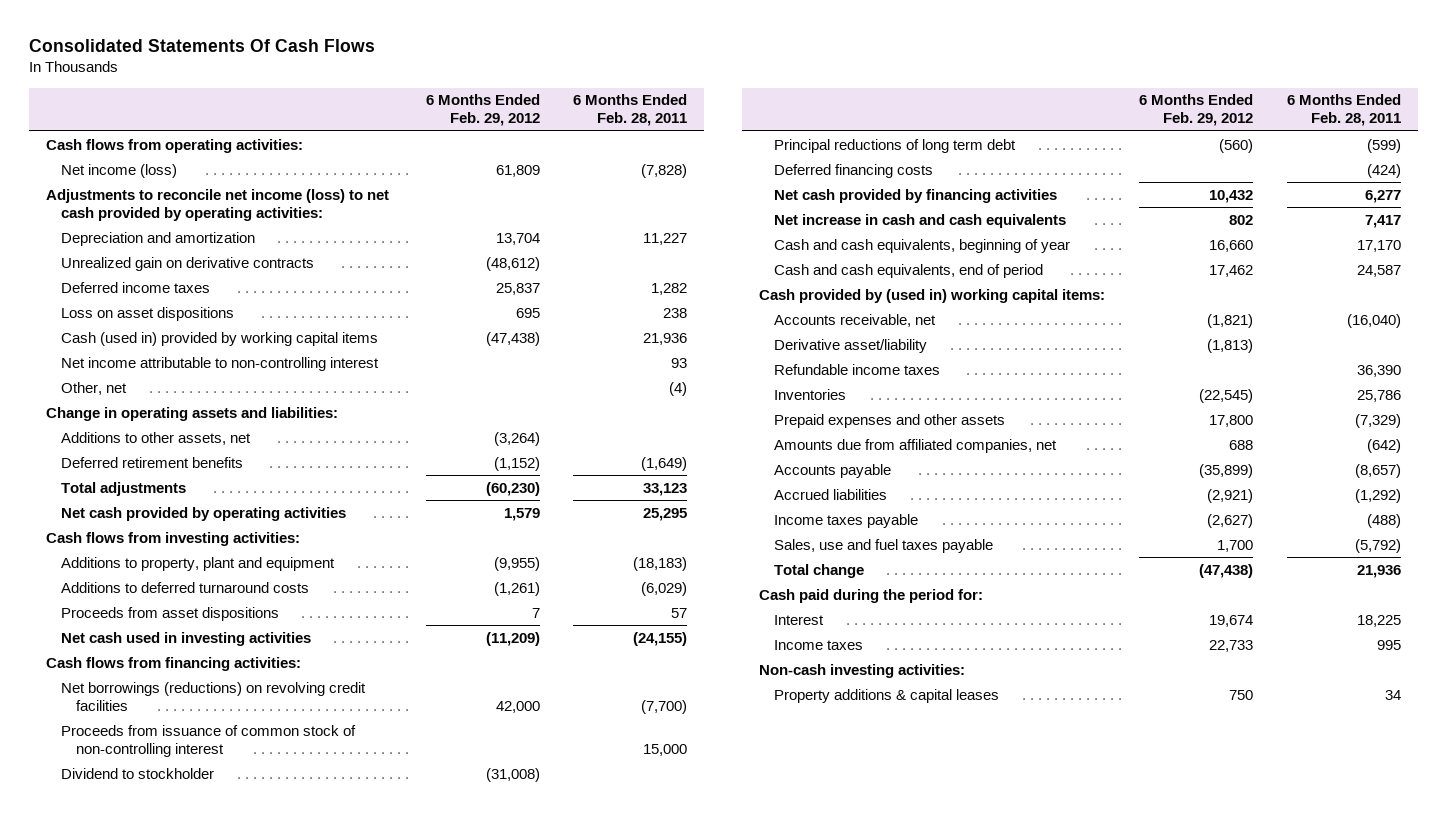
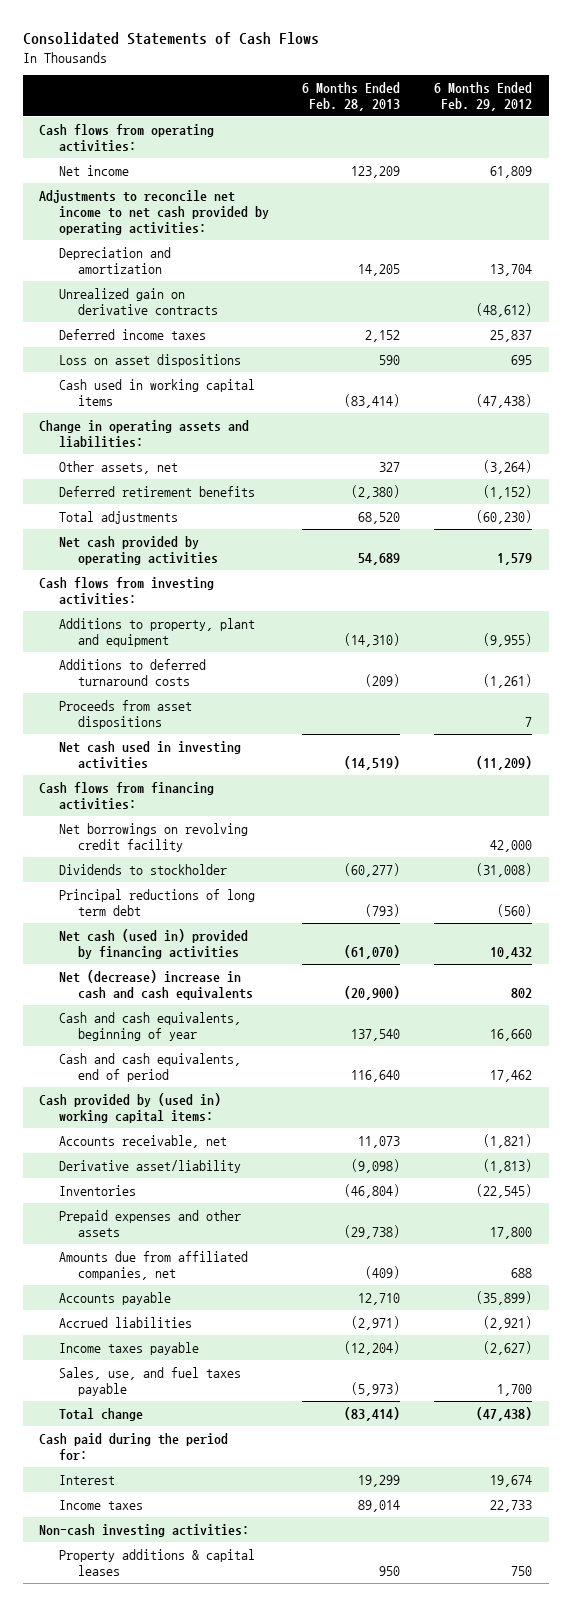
[28,39,375,53] Consolidated Statements Of Cash Flows -> [22,32,319,46] Consolidated Statements of Cash Flows
[573,94,688,127] 6 Months Ended Feb. 28, 2011 -> none
none -> [302,81,401,111] 6 Months Ended Feb. 28, 2013
[60,163,177,178] Net income (loss) -> [58,164,129,176] Net income
[45,188,389,221] Adjustments to reconcile net income (loss) to net cash provided by operating activities: -> [39,189,269,235] Adjustments to reconcile net income to net cash provided by operating activities:
[60,356,379,371] Net income attributable to non-controlling interest -> none
[60,381,127,395] Other, net -> none
[60,331,378,346] Cash (used in) provided by working capital items -> [58,378,255,406] Cash used in working capital items
[60,431,251,445] Additions to other assets, net -> [58,460,178,474] Other assets, net
[60,724,356,757] Proceeds from issuance of common stock of non-controlling interest -> none
[60,681,366,711] Net borrowings (reductions) on revolving credit facilities -> [58,822,248,852] Net borrowings on revolving credit facility
[60,767,214,779] Dividend to stockholder -> [58,863,227,875] Dividends to stockholder
[774,163,934,178] Deferred financing costs -> none
[774,188,1058,203] Net cash provided by financing activities -> [58,928,248,959] Net cash (used in) provided by financing activities
[774,213,1067,228] Net increase in cash and cash equivalents -> [58,969,254,1000] Net (decrease) increase in cash and cash equivalents
[774,363,941,375] Refundable income taxes -> none
[774,538,994,553] Sales, use and fuel taxes payable -> [58,1366,241,1396] Sales, use, and fuel taxes payable

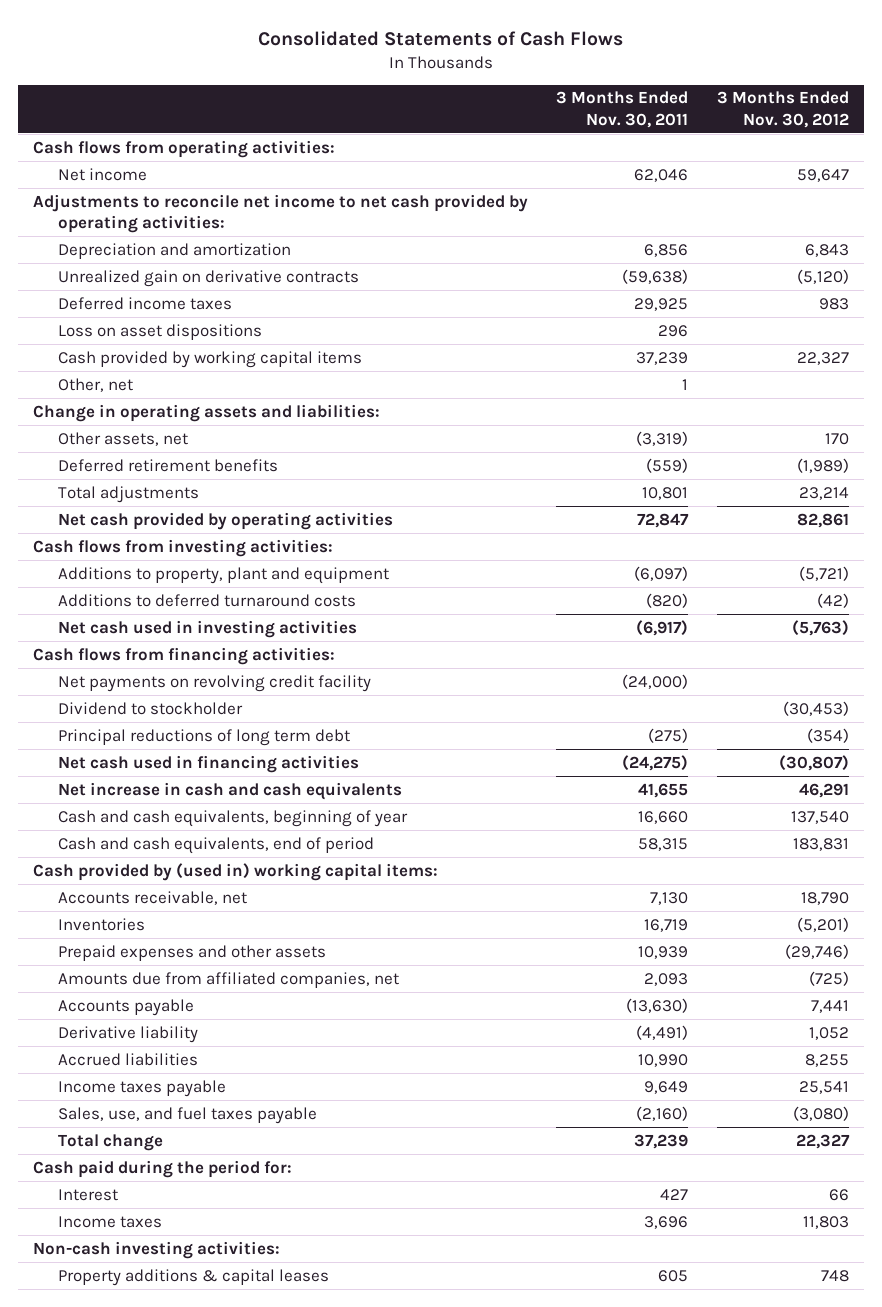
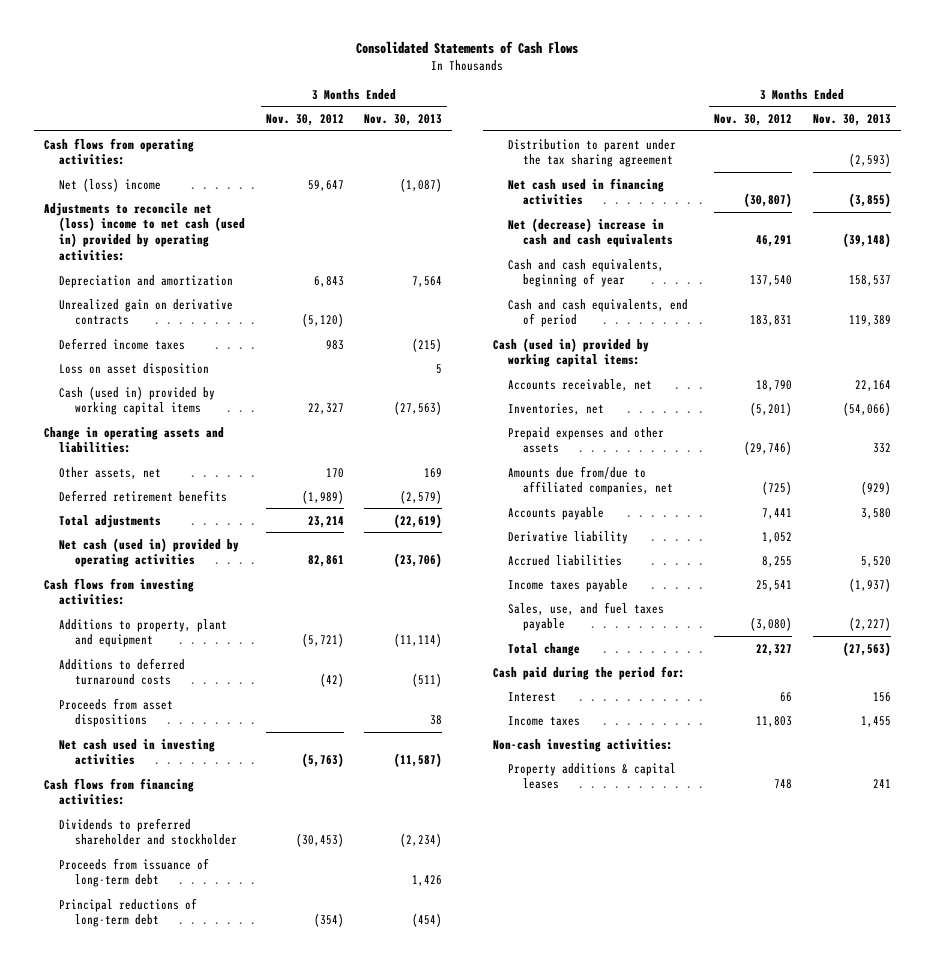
[556,91,689,128] 3 Months Ended Nov. 30, 2011 -> none
none -> [363,114,442,127] Nov. 30, 2013
[57,167,147,181] Net income -> [59,177,162,192] Net (loss) income
[32,193,528,233] Adjustments to reconcile net income to net cash provided by operating activities: -> [44,202,246,261] Adjustments to reconcile net (loss) income to net cash (used in) provided by operating activities:
[57,377,133,392] Other, net -> none
[57,323,262,340] Loss on asset dispositions -> [59,362,210,376] Loss on asset disposition
[57,350,362,368] Cash provided by working capital items -> [59,385,216,416] Cash (used in) provided by working capital items
[57,511,393,530] Net cash provided by operating activities -> [59,537,240,568] Net cash (used in) provided by operating activities
none -> [59,697,174,728] Proceeds from asset dispositions
[57,674,371,692] Net payments on revolving credit facility -> none
[57,701,243,715] Dividend to stockholder -> [59,817,237,846] Dividends to preferred shareholder and stockholder
none -> [59,857,210,888] Proceeds from issuance of long-term debt
[57,728,350,746] Principal reductions of long term debt -> [59,897,198,928] Principal reductions of long-term debt
none -> [508,138,677,168] Distribution to parent under the tax sharing agreement
[57,781,402,800] Net increase in cash and cash equivalents -> [508,217,674,248] Net (decrease) increase in cash and cash equivalents
[32,862,438,881] Cash provided by (used in) working capital items: -> [492,337,649,368] Cash (used in) provided by working capital items:
[57,917,145,931] Inventories -> [508,402,605,415] Inventories, net
[57,971,399,988] Amounts due from affiliated companies, net -> [508,465,674,496] Amounts due from/due to affiliated companies, net

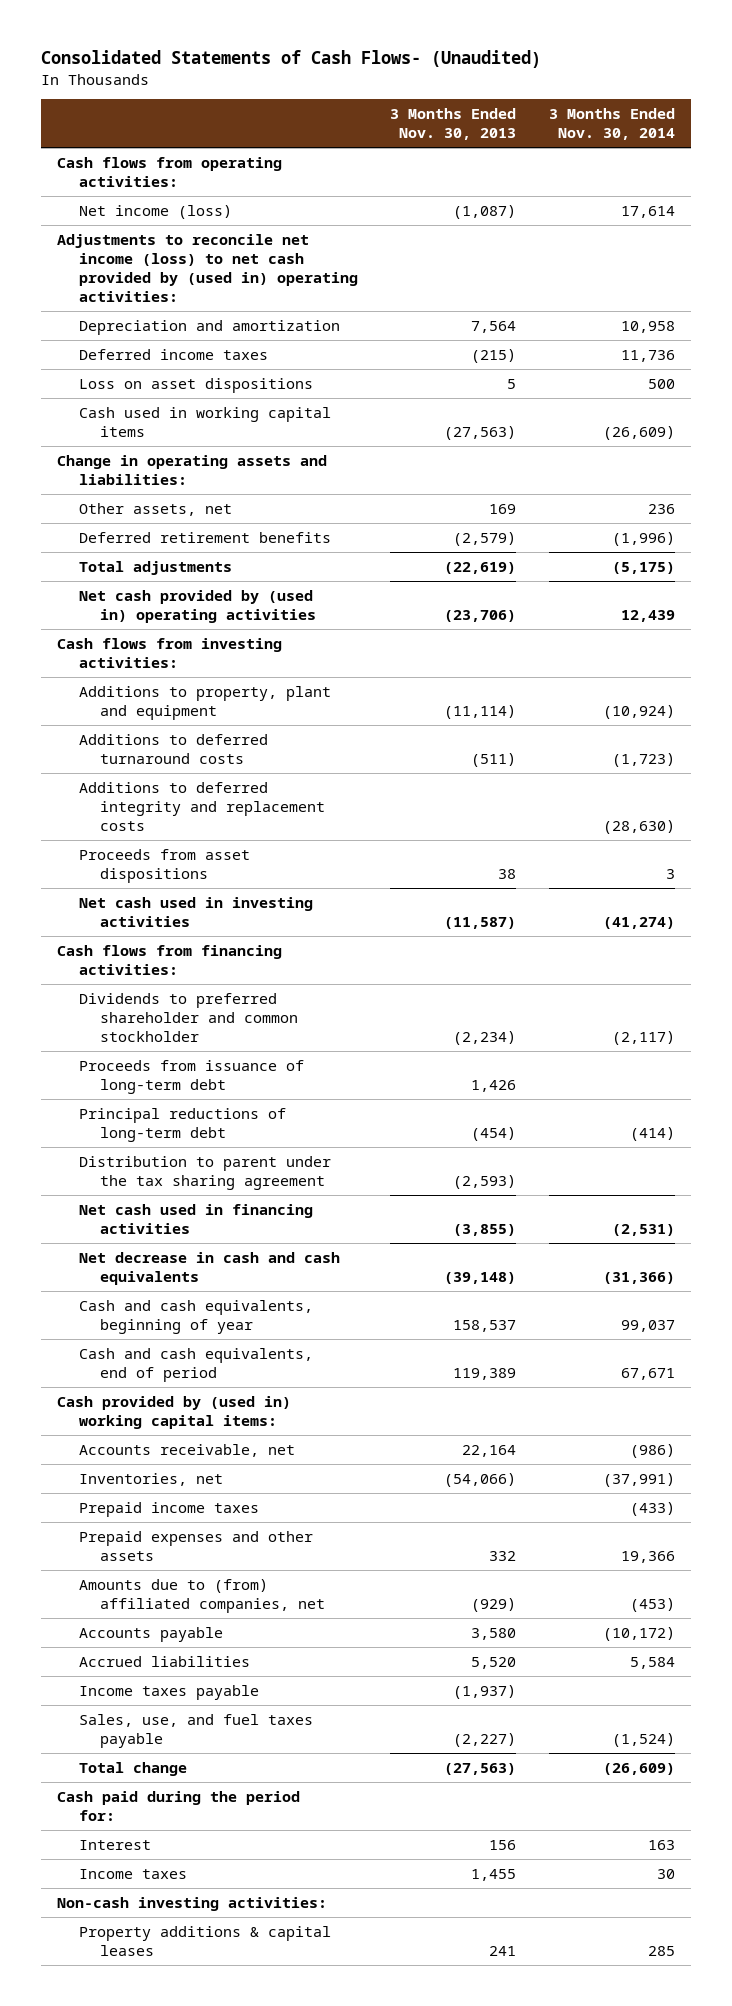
[356,41,579,55] Consolidated Statements of Cash Flows -> [41,50,542,69] Consolidated Statements of Cash Flows- (Unaudited)
[265,114,344,127] Nov. 30, 2012 -> none
none -> [548,108,675,141] 3 Months Ended Nov. 30, 2014
[59,177,162,192] Net (loss) income -> [78,204,232,219] Net income (loss)
[44,202,246,261] Adjustments to reconcile net (loss) income to net cash (used in) provided by operating activities: -> [57,233,358,302] Adjustments to reconcile net income (loss) to net cash provided by (used in) operating activities:
[59,298,234,326] Unrealized gain on derivative contracts -> none
[59,362,210,376] Loss on asset disposition -> [78,377,313,393] Loss on asset dispositions
[59,385,216,416] Cash (used in) provided by working capital items -> [78,406,331,437] Cash used in working capital items
[59,537,240,568] Net cash (used in) provided by operating activities -> [78,589,316,623] Net cash provided by (used in) operating activities
none -> [78,781,325,831] Additions to deferred integrity and replacement costs
[59,817,237,846] Dividends to preferred shareholder and stockholder -> [78,992,298,1042] Dividends to preferred shareholder and common stockholder
[508,217,674,248] Net (decrease) increase in cash and cash equivalents -> [78,1251,340,1285] Net decrease in cash and cash equivalents
[492,337,649,368] Cash (used in) provided by working capital items: -> [57,1395,292,1429] Cash provided by (used in) working capital items:
none -> [78,1501,259,1517] Prepaid income taxes
[508,465,674,496] Amounts due from/due to affiliated companies, net -> [78,1578,325,1613] Amounts due to (from) affiliated companies, net
[508,530,629,544] Derivative liability -> none

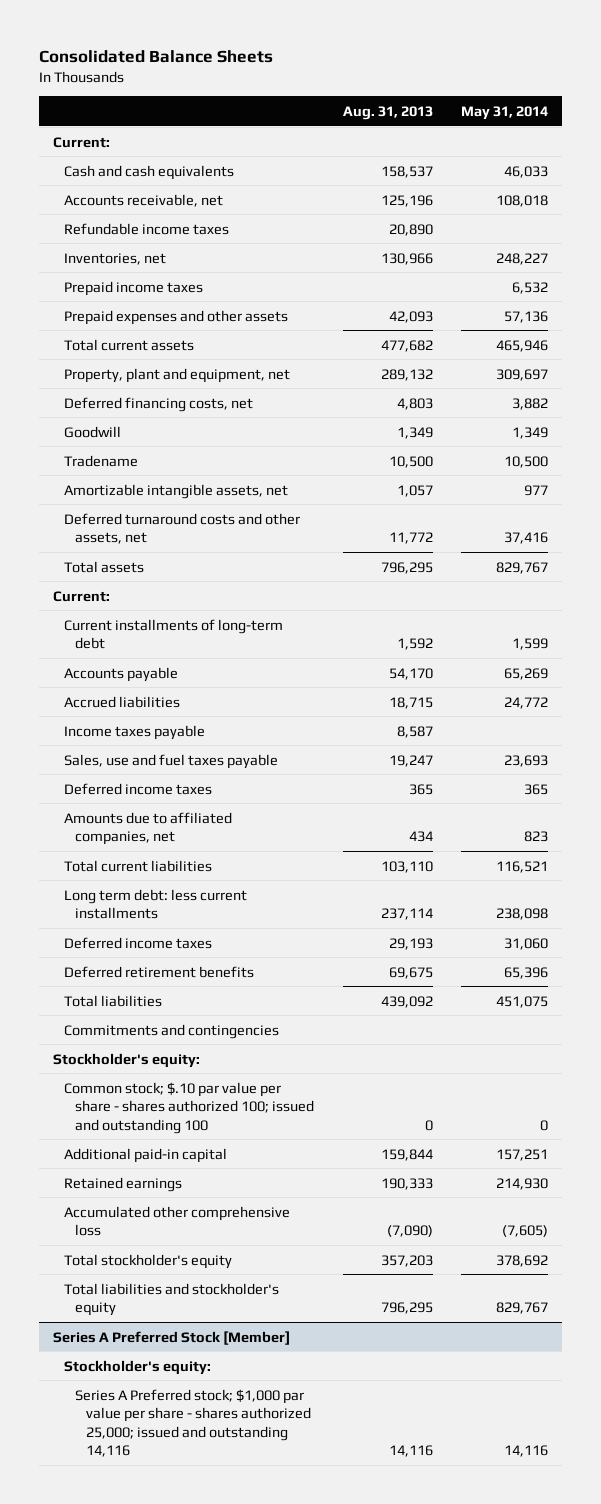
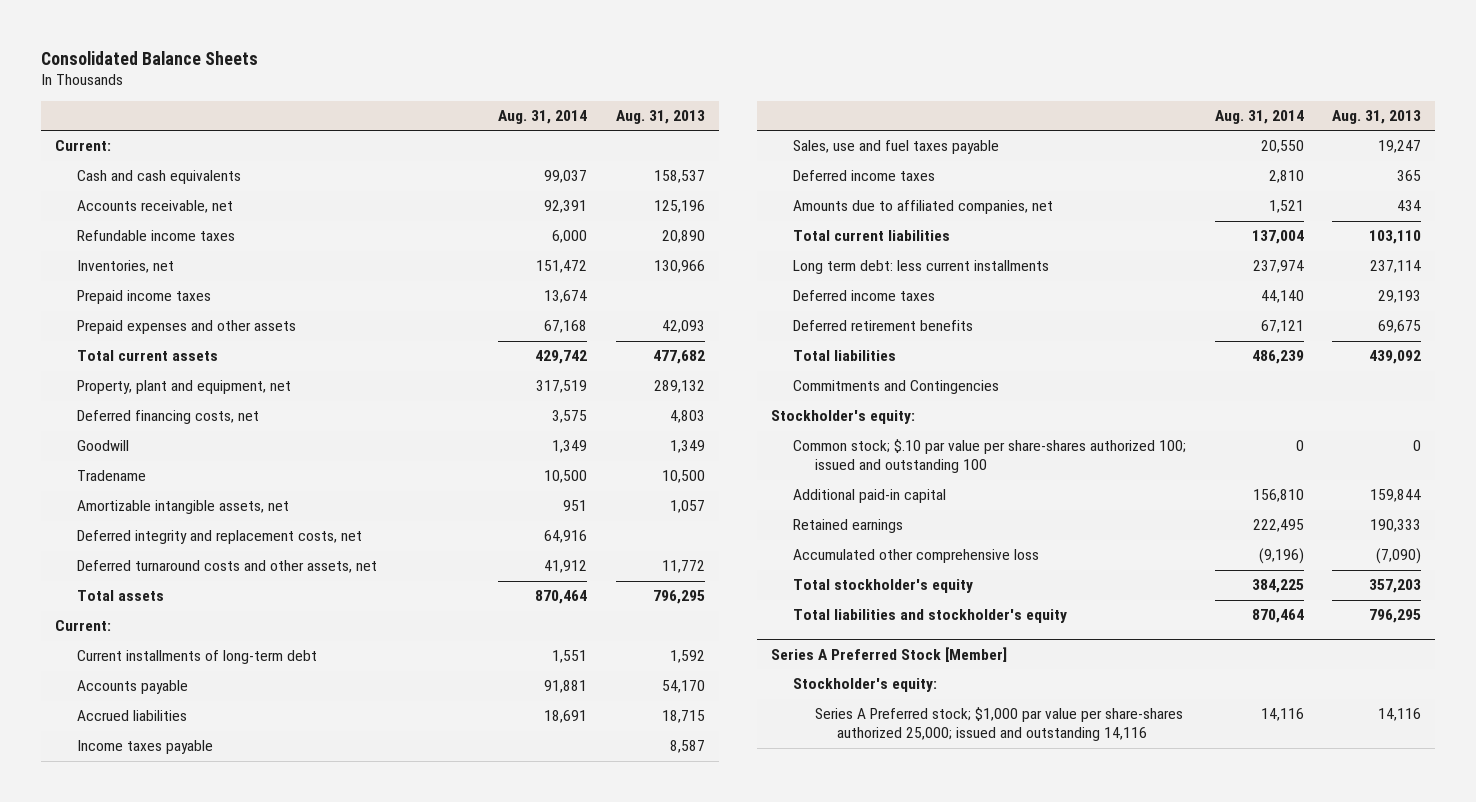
[460,105,548,120] May 31, 2014 -> none
none -> [498,109,588,124] Aug. 31, 2014
none -> [76,530,362,545] Deferred integrity and replacement costs, net
[64,1023,280,1039] Commitments and contingencies -> [793,380,1000,395] Commitments and Contingencies
[64,1081,315,1134] Common stock; $.10 par value per share - shares authorized 100; issued and outstanding 100 -> [793,439,1187,474] Common stock; $.10 par value per share-shares authorized 100; issued and outstanding 100
[75,1388,312,1458] Series A Preferred stock; $1,000 par value per share - shares authorized 25,000; issued and outstanding 14,116 -> [814,707,1183,742] Series A Preferred stock; $1,000 par value per share-shares authorized 25,000; issued and outstanding 14,116

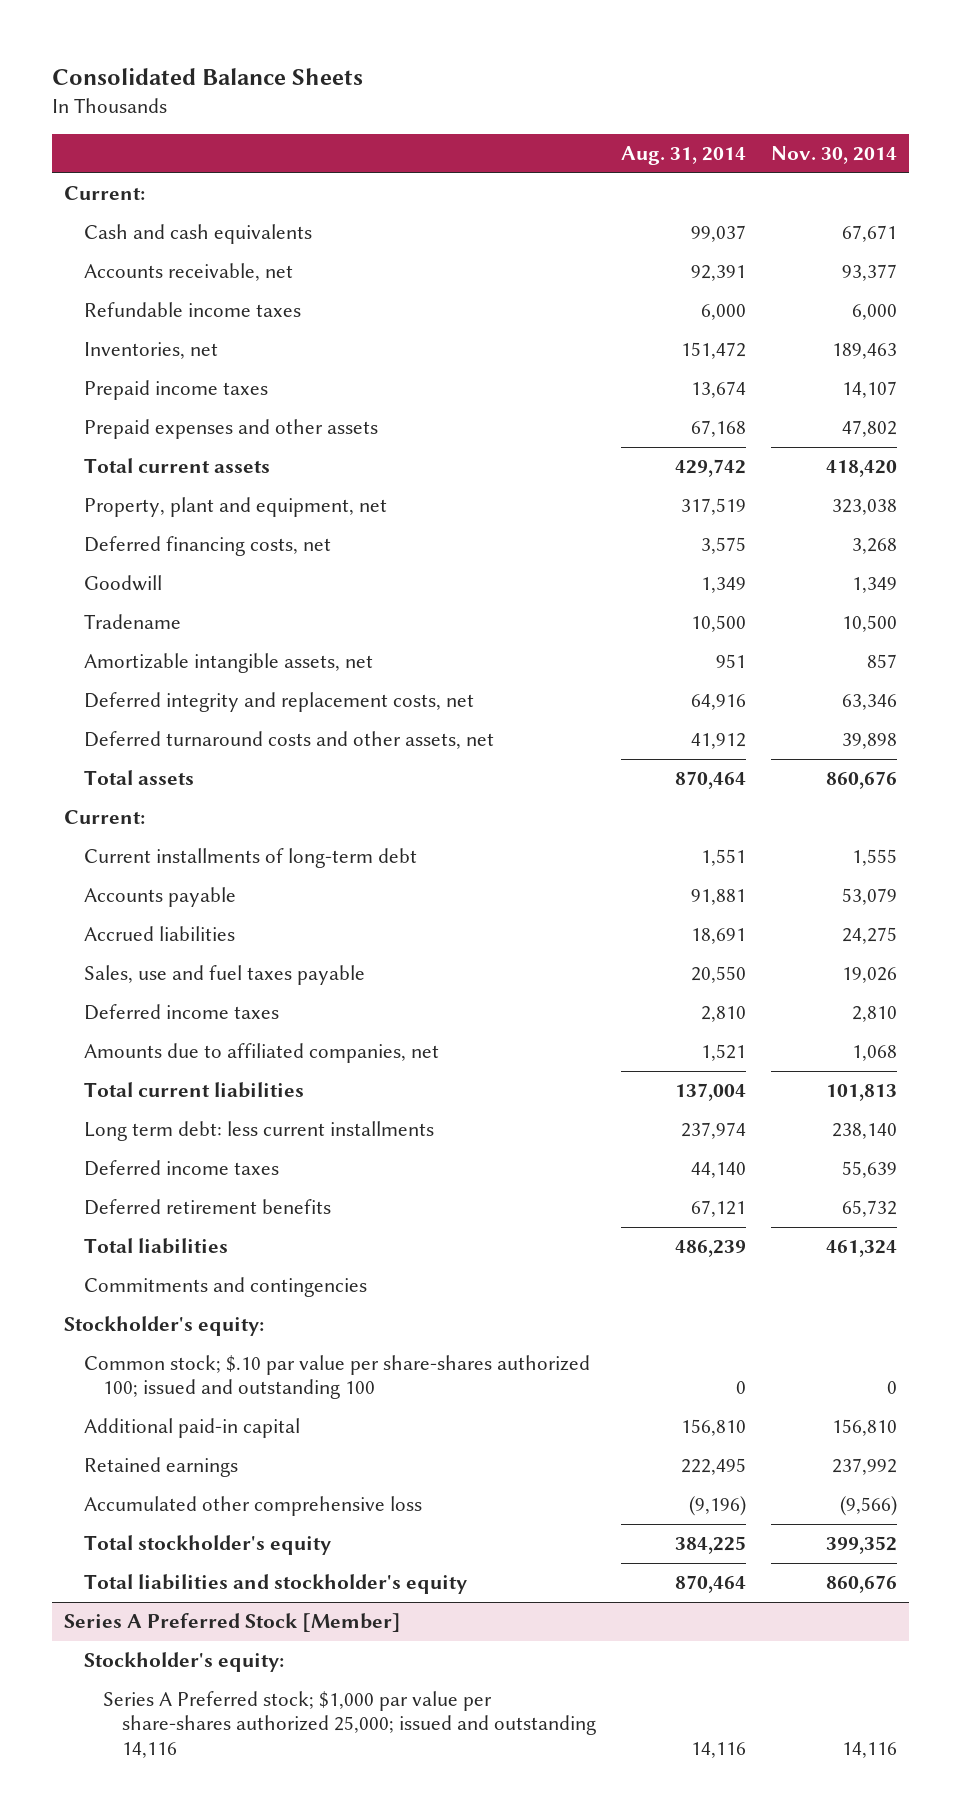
[615,109,705,124] Aug. 31, 2013 -> none
none -> [770,146,897,165] Nov. 30, 2014
[76,740,213,755] Income taxes payable -> none
[793,380,1000,395] Commitments and Contingencies -> [83,1277,367,1298] Commitments and contingencies

